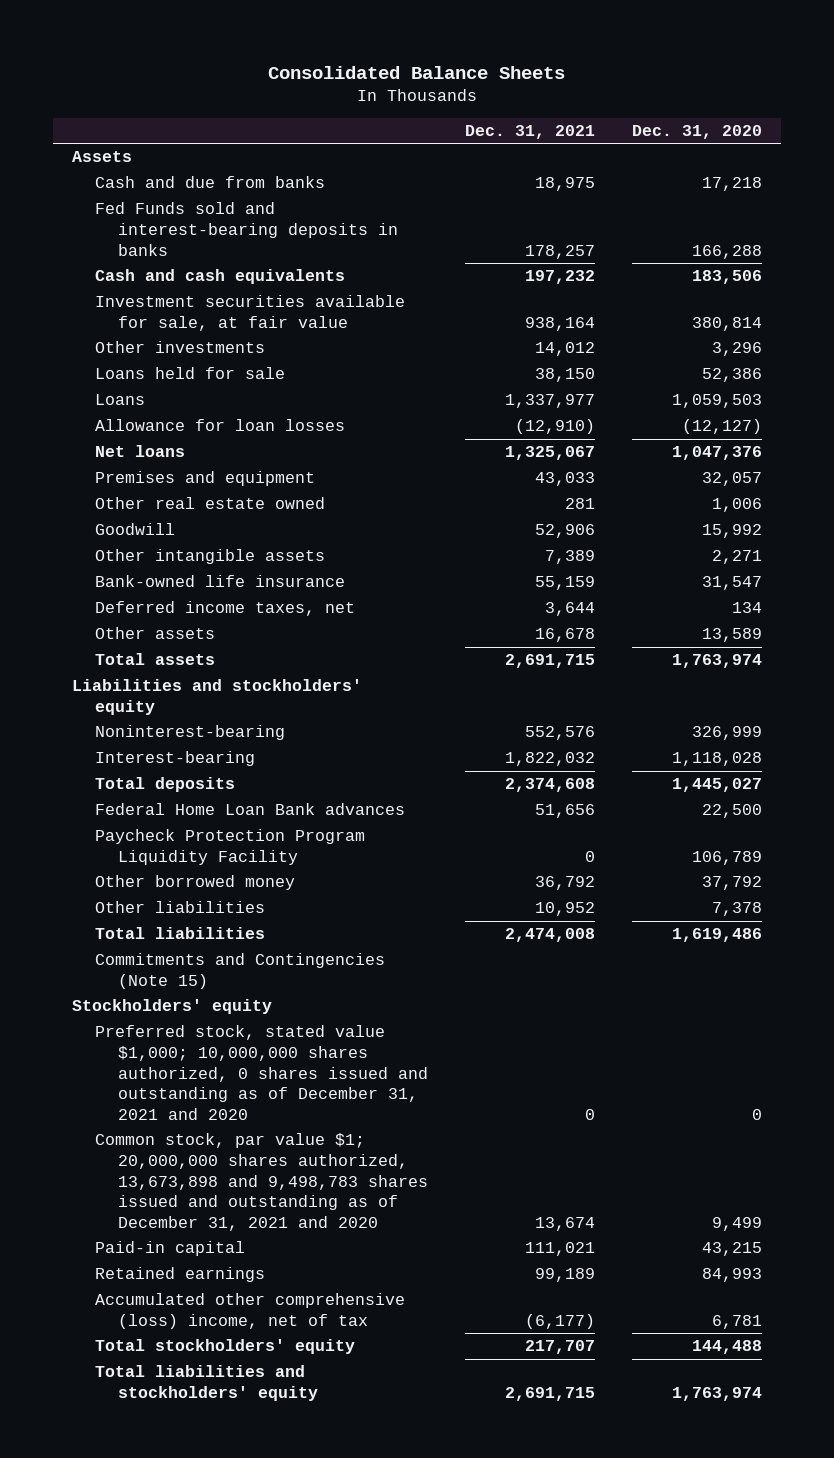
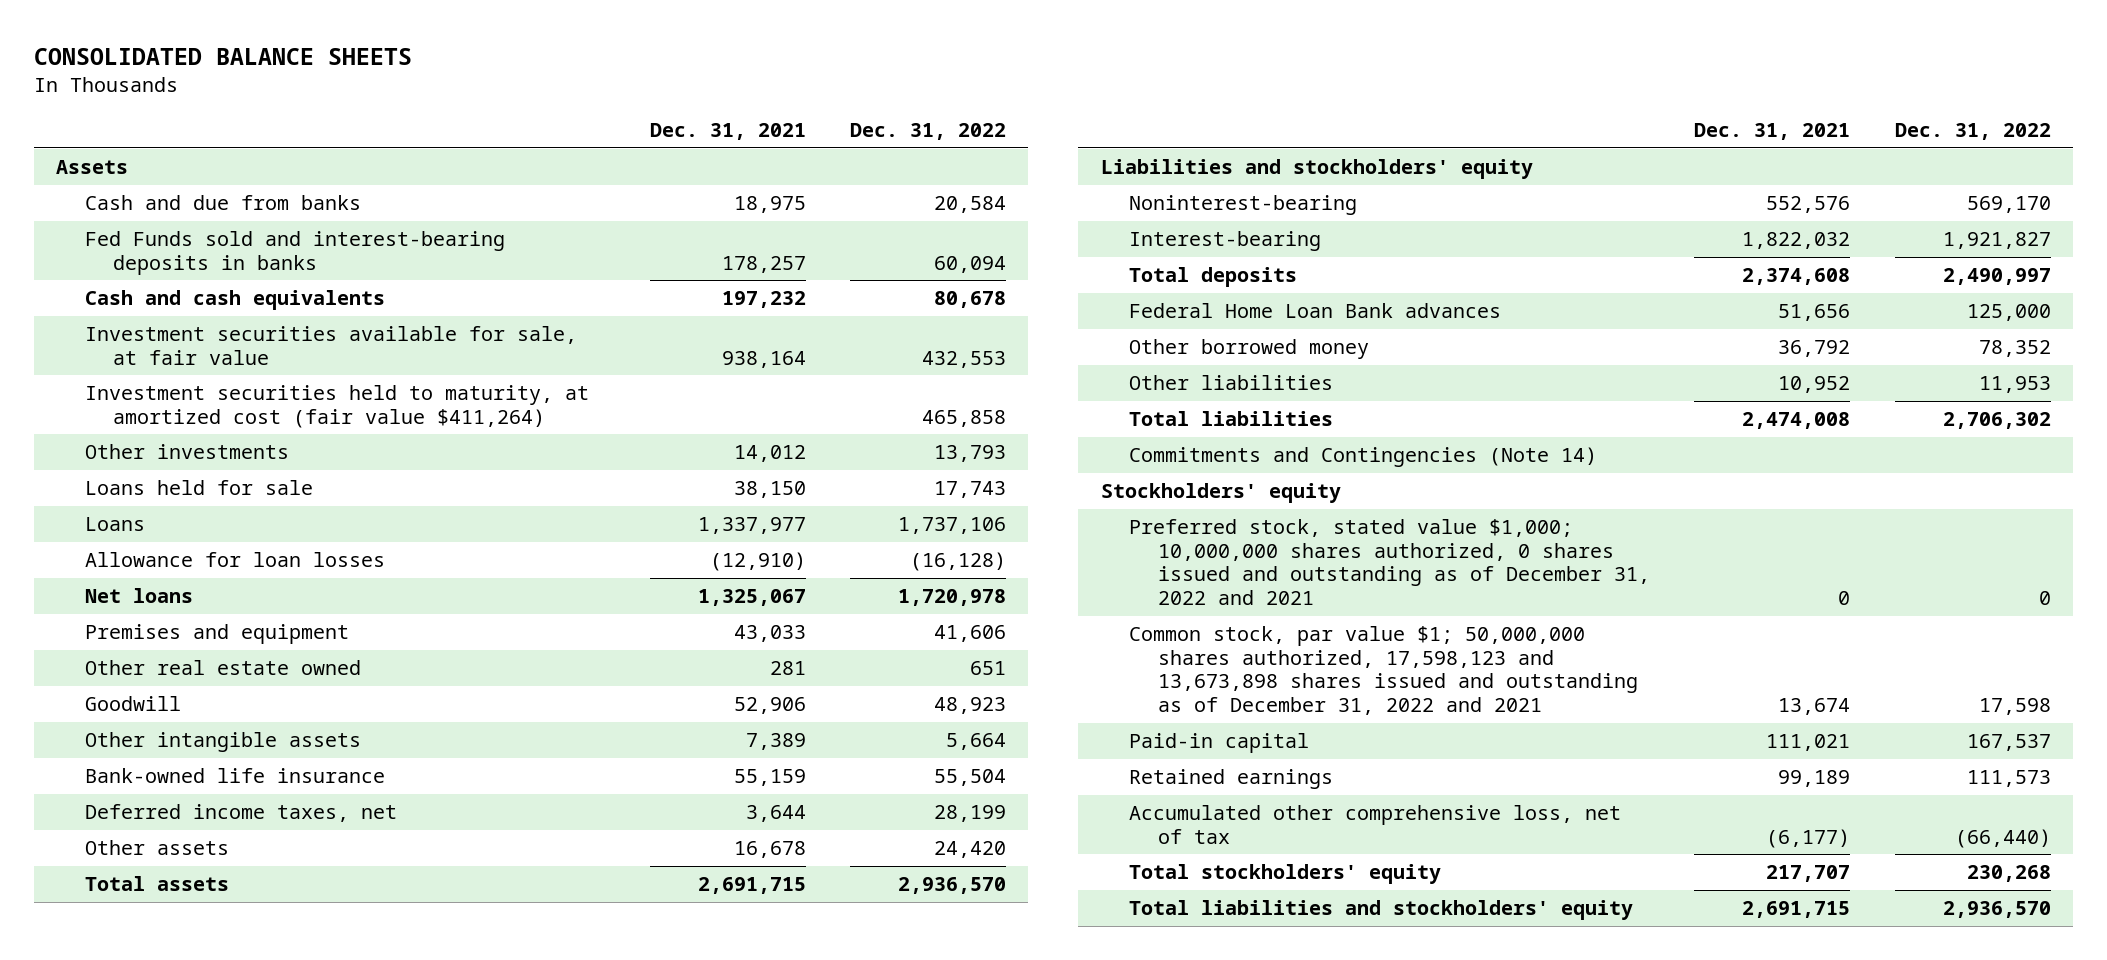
[268,65,566,79] Consolidated Balance Sheets -> [33,47,412,65] CONSOLIDATED BALANCE SHEETS
[632,125,763,140] Dec. 31, 2020 -> none
none -> [850,123,1007,141] Dec. 31, 2022
none -> [84,385,589,428] Investment securities held to maturity, at amortized cost (fair value $411,264)
[94,829,365,865] Paycheck Protection Program Liquidity Facility -> none
[94,953,385,989] Commitments and Contingencies (Note 15) -> [1129,447,1598,468] Commitments and Contingencies (Note 14)
[94,1025,428,1120] Preferred stock, stated value $1,000; 10,000,000 shares authorized, 0 shares issued and outstanding as of December 31, 2021 and 2020 -> [1129,519,1650,606] Preferred stock, stated value $1,000; 10,000,000 shares authorized, 0 shares issued and outstanding as of December 31, 2022 and 2021
[94,1133,428,1231] Common stock, par value $1; 20,000,000 shares authorized, 13,673,898 and 9,498,783 shares issued and outstanding as of December 31, 2021 and 2020 -> [1129,626,1638,716] Common stock, par value $1; 50,000,000 shares authorized, 17,598,123 and 13,673,898 shares issued and outstanding as of December 31, 2022 and 2021
[94,1293,405,1329] Accumulated other comprehensive (loss) income, net of tax -> [1129,805,1622,844] Accumulated other comprehensive loss, net of tax

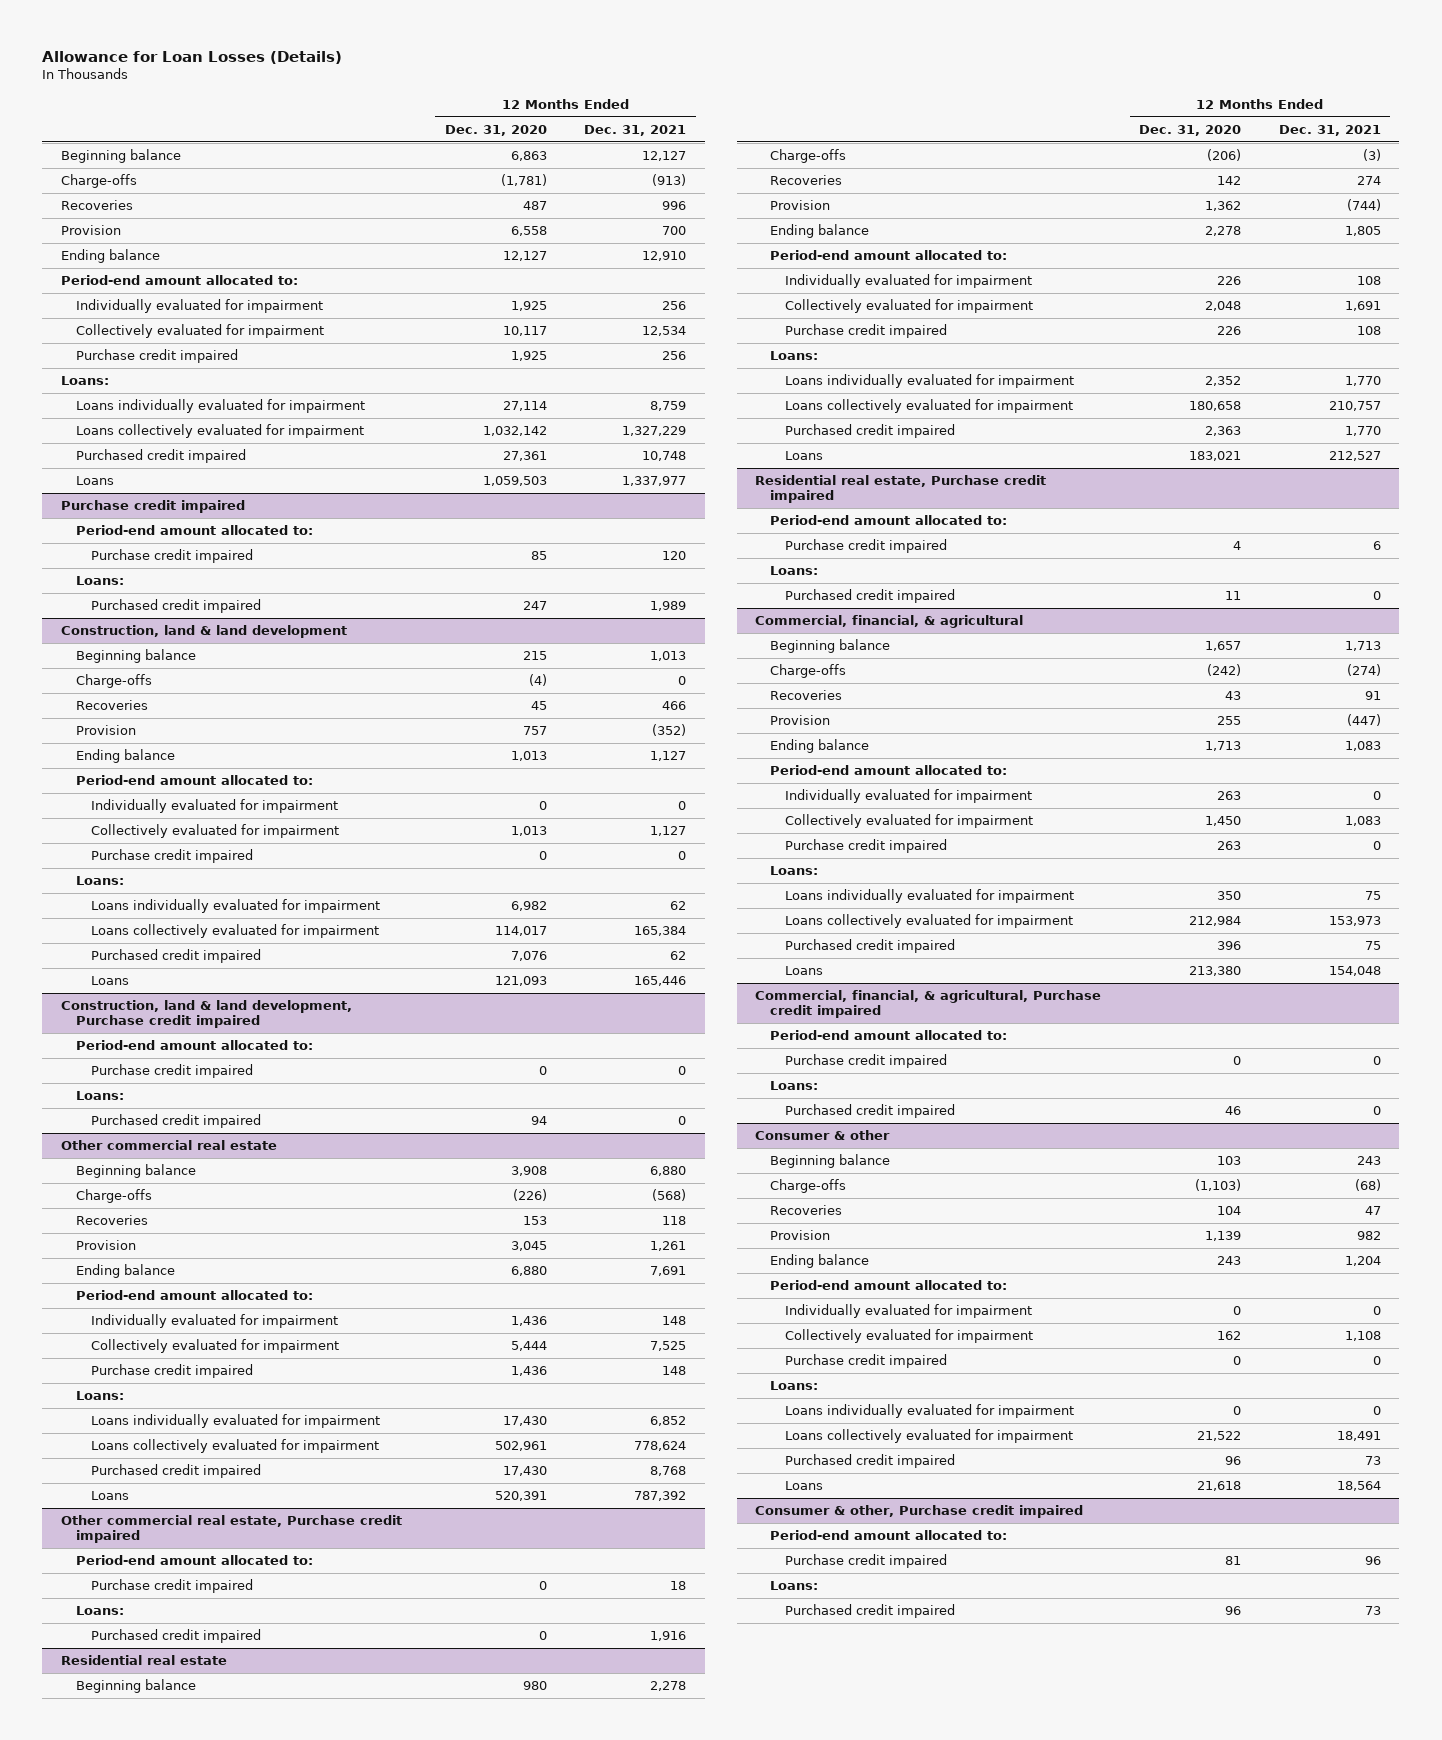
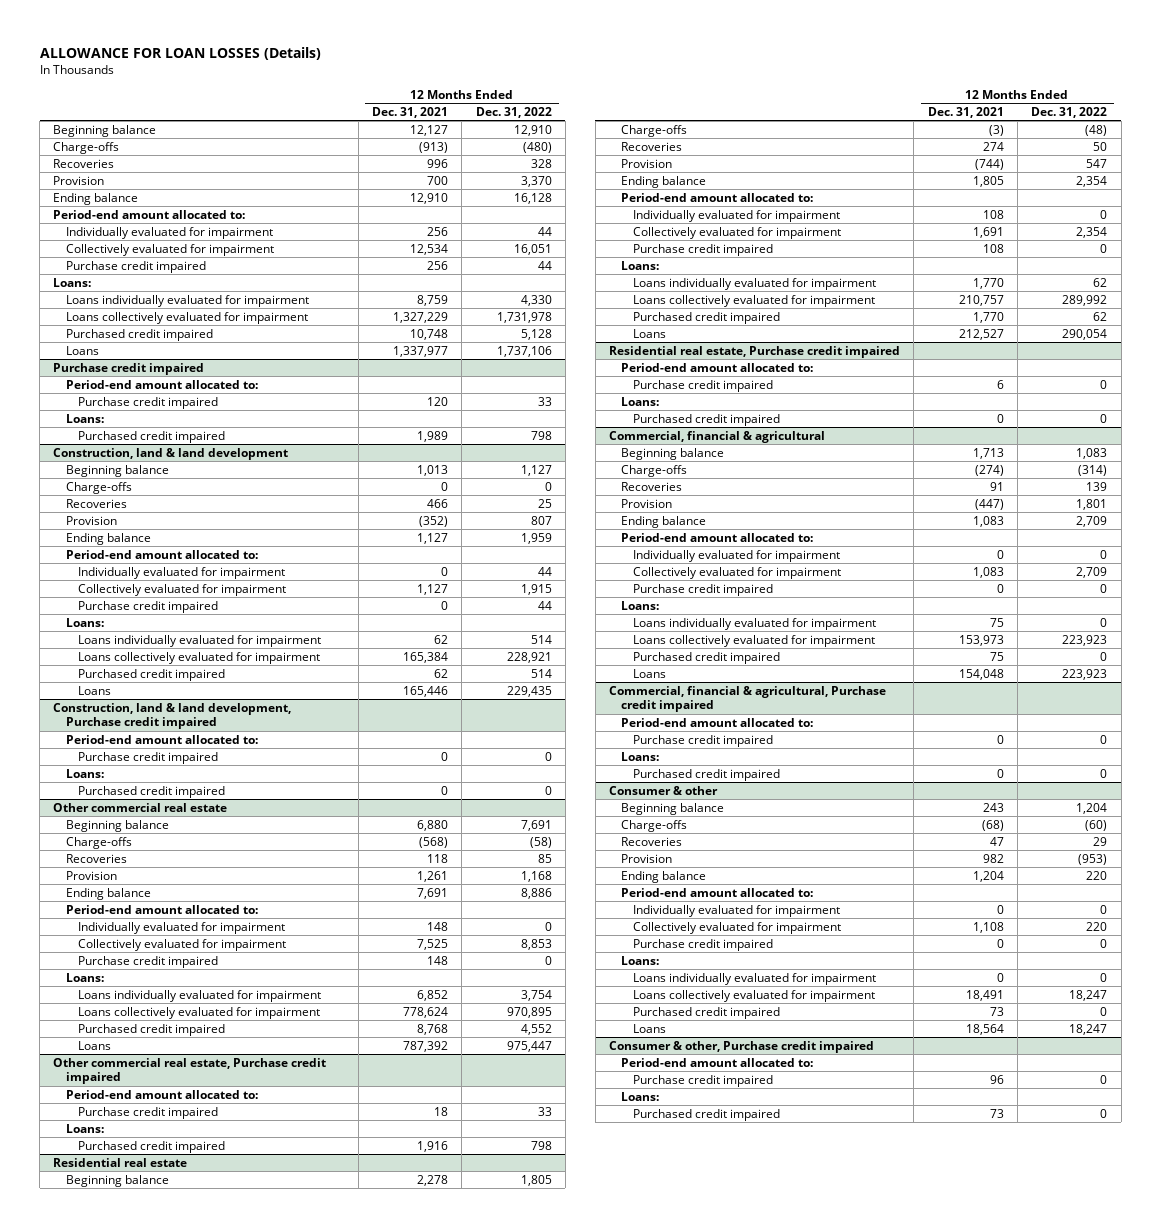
[42,51,343,65] Allowance for Loan Losses (Details) -> [39,46,321,60] ALLOWANCE FOR LOAN LOSSES (Details)
[444,124,547,136] Dec. 31, 2020 -> none
none -> [475,107,552,119] Dec. 31, 2022
[755,615,1024,629] Commercial, financial, & agricultural -> [608,430,825,443] Commercial, financial & agricultural
[755,990,1102,1019] Commercial, financial, & agricultural, Purchase credit impaired -> [608,685,886,713] Commercial, financial & agricultural, Purchase credit impaired

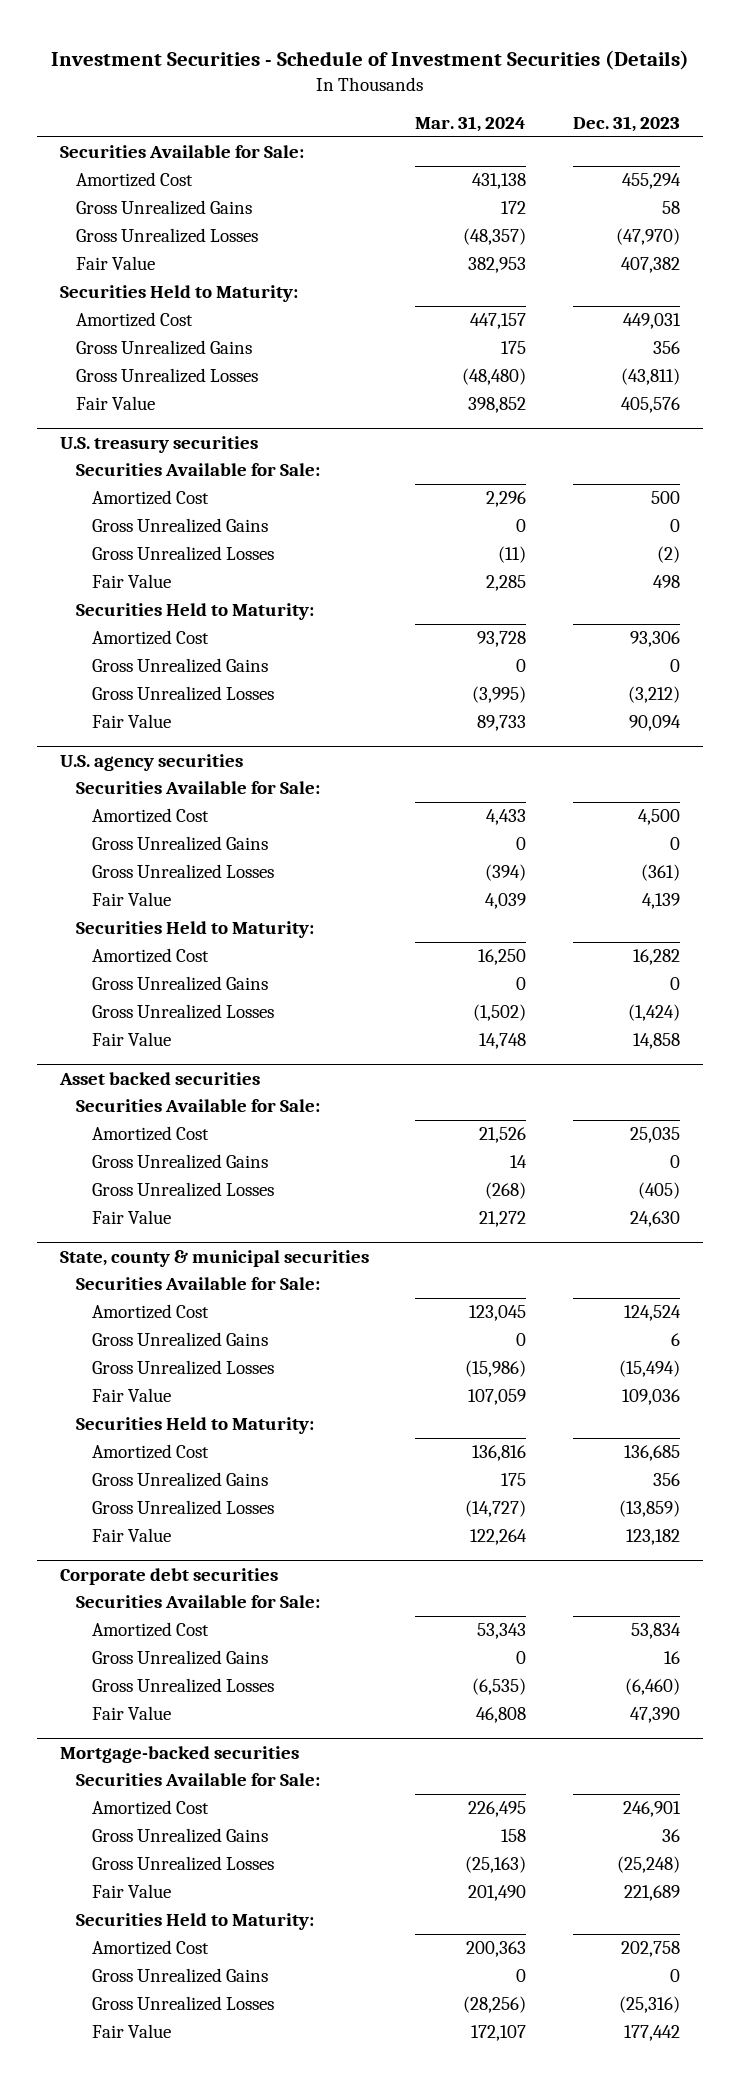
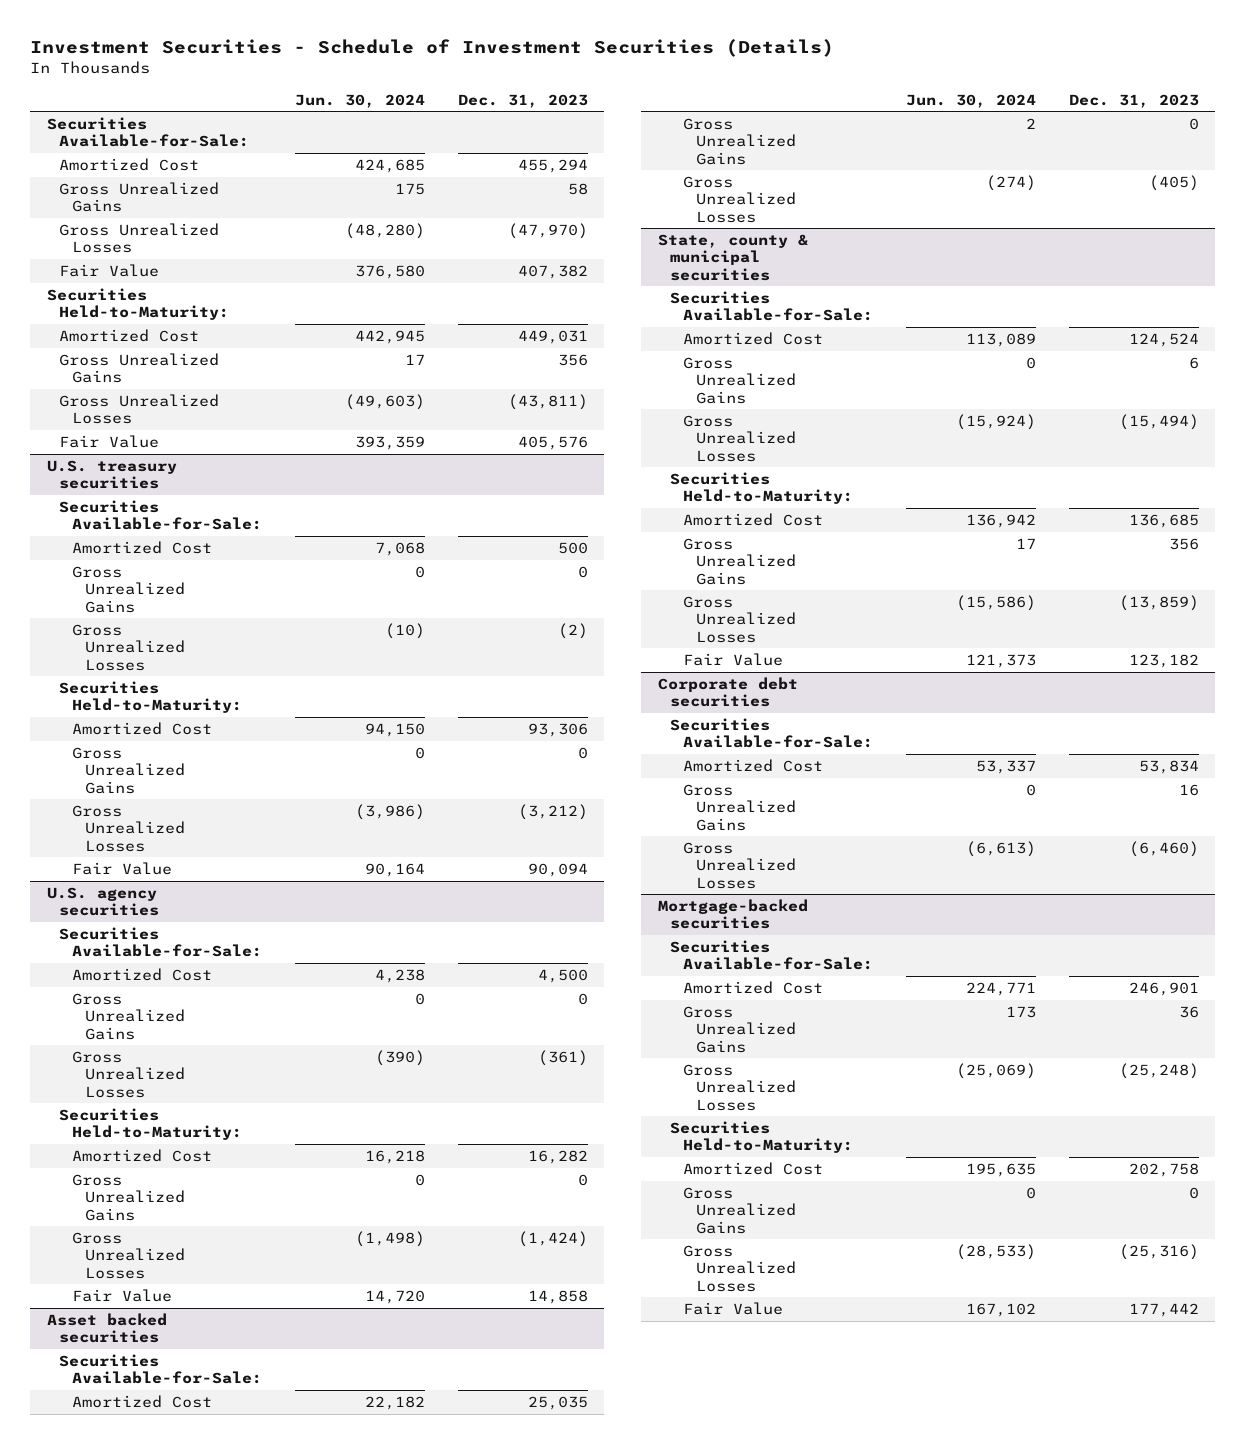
[415,116,527,133] Mar. 31, 2024 -> none
none -> [295,93,426,108] Jun. 30, 2024
[60,145,305,159] Securities Available for Sale: -> [46,116,250,148] Securities Available-for-Sale:
[60,285,299,303] Securities Held to Maturity: -> [46,287,230,321] Securities Held-to-Maturity:
[76,463,321,477] Securities Available for Sale: -> [59,499,263,531] Securities Available-for-Sale:
[91,574,171,589] Fair Value -> none
[76,603,315,621] Securities Held to Maturity: -> [59,680,243,714] Securities Held-to-Maturity:
[76,781,321,795] Securities Available for Sale: -> [59,926,263,958] Securities Available-for-Sale:
[91,892,171,907] Fair Value -> none
[76,921,315,939] Securities Held to Maturity: -> [59,1107,243,1141] Securities Held-to-Maturity:
[76,1099,321,1113] Securities Available for Sale: -> [59,1353,263,1385] Securities Available-for-Sale:
[91,1210,171,1225] Fair Value -> none
[76,1277,321,1291] Securities Available for Sale: -> [670,290,873,322] Securities Available-for-Sale:
[91,1388,171,1403] Fair Value -> none
[76,1417,315,1435] Securities Held to Maturity: -> [670,471,853,505] Securities Held-to-Maturity:
[76,1595,321,1609] Securities Available for Sale: -> [670,717,873,749] Securities Available-for-Sale:
[91,1706,171,1721] Fair Value -> none
[76,1773,321,1787] Securities Available for Sale: -> [670,939,873,971] Securities Available-for-Sale:
[91,1884,171,1899] Fair Value -> none
[76,1913,315,1931] Securities Held to Maturity: -> [670,1120,853,1154] Securities Held-to-Maturity:

